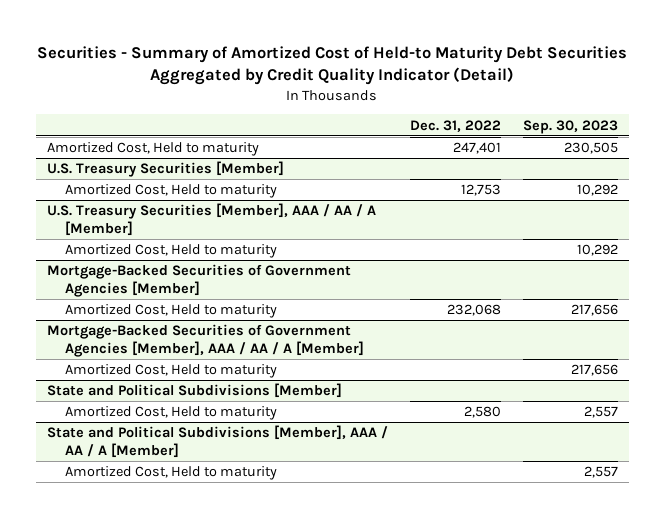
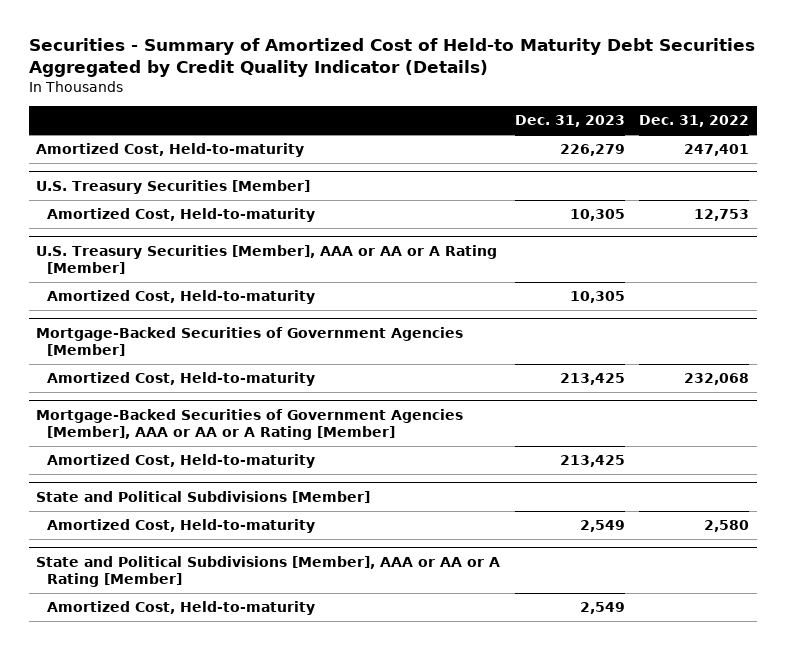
[37,46,628,86] Securities - Summary of Amortized Cost of Held-to Maturity Debt Securities Aggregated by Credit Quality Indicator (Detail) -> [28,37,755,77] Securities - Summary of Amortized Cost of Held-to Maturity Debt Securities Aggregated by Credit Quality Indicator (Details)
[522,119,618,134] Sep. 30, 2023 -> none
none -> [514,115,625,128] Dec. 31, 2023
[46,142,259,157] Amortized Cost, Held to maturity -> [36,143,305,158] Amortized Cost, Held-to-maturity
[65,184,278,199] Amortized Cost, Held to maturity -> [47,208,316,223] Amortized Cost, Held-to-maturity
[46,203,376,236] U.S. Treasury Securities [Member], AAA / AA / A [Member] -> [36,244,498,275] U.S. Treasury Securities [Member], AAA or AA or A Rating [Member]
[65,244,278,259] Amortized Cost, Held to maturity -> [47,290,316,305] Amortized Cost, Held-to-maturity
[65,304,278,319] Amortized Cost, Held to maturity -> [47,372,316,387] Amortized Cost, Held-to-maturity
[46,324,365,357] Mortgage-Backed Securities of Government Agencies [Member], AAA / AA / A [Member] -> [36,408,464,441] Mortgage-Backed Securities of Government Agencies [Member], AAA or AA or A Rating [Member]
[65,364,278,379] Amortized Cost, Held to maturity -> [47,454,316,469] Amortized Cost, Held-to-maturity
[65,406,278,421] Amortized Cost, Held to maturity -> [47,519,316,534] Amortized Cost, Held-to-maturity
[46,425,388,458] State and Political Subdivisions [Member], AAA / AA / A [Member] -> [36,555,501,588] State and Political Subdivisions [Member], AAA or AA or A Rating [Member]
[65,466,278,481] Amortized Cost, Held to maturity -> [47,601,316,616] Amortized Cost, Held-to-maturity

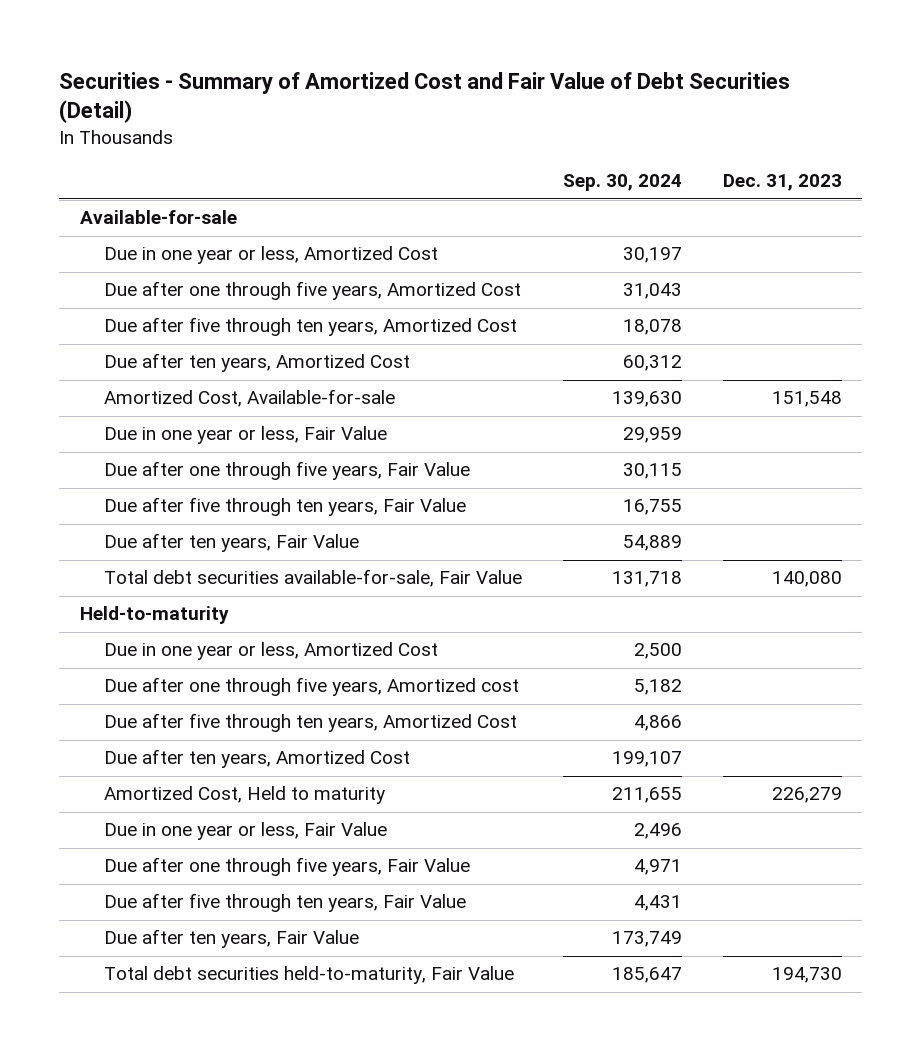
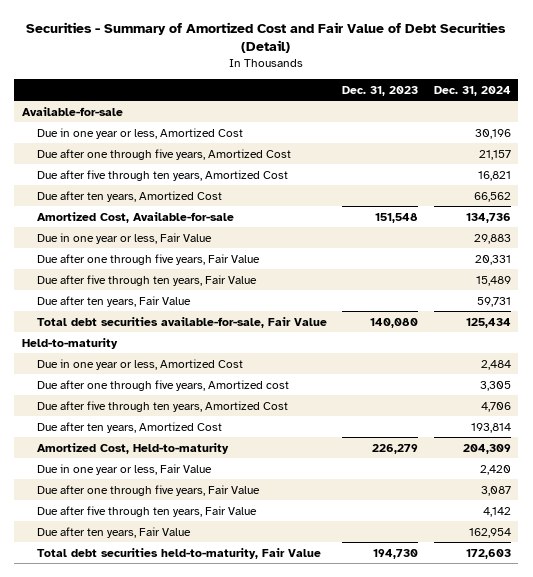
[562,174,682,192] Sep. 30, 2024 -> none
none -> [433,85,511,96] Dec. 31, 2024
[104,786,386,805] Amortized Cost, Held to maturity -> [36,442,229,454] Amortized Cost, Held-to-maturity

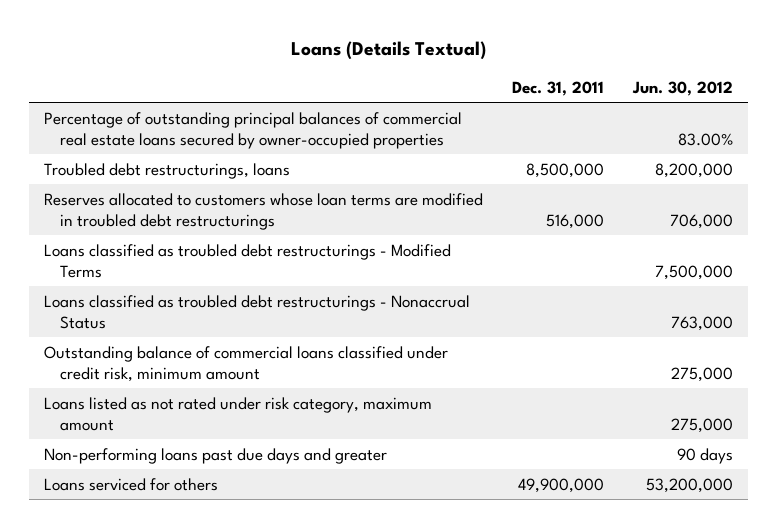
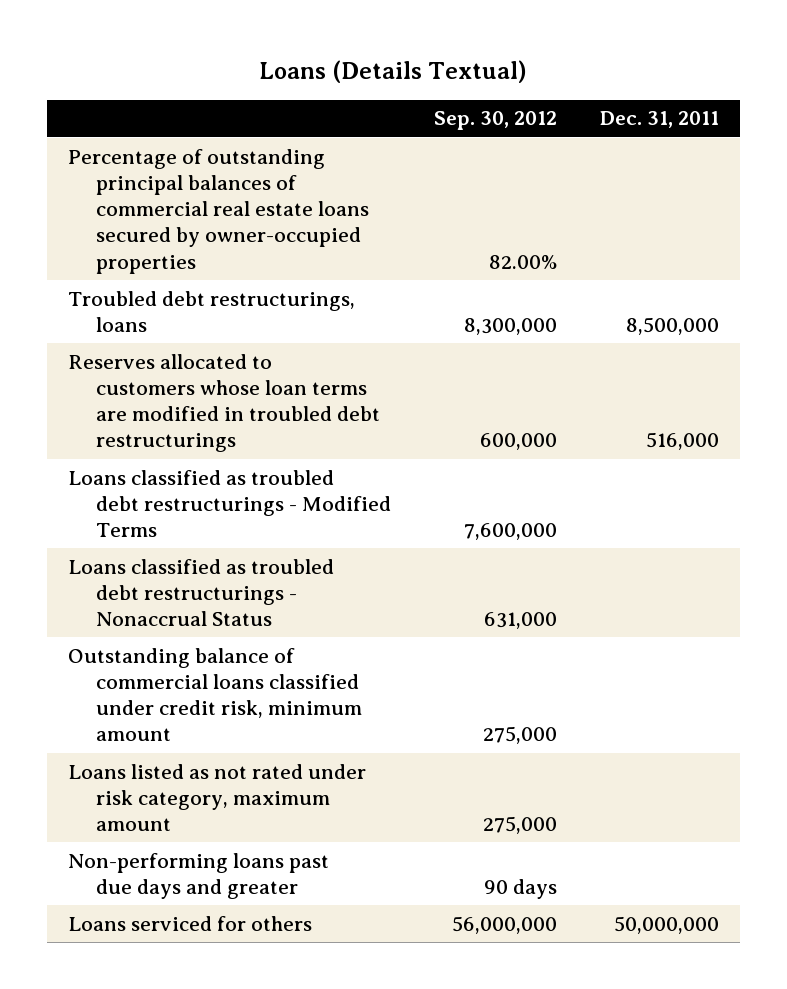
[632,80,734,96] Jun. 30, 2012 -> none
none -> [433,111,557,131] Sep. 30, 2012
[518,477,605,493] 49,900,000 -> [613,915,719,934] 50,000,000

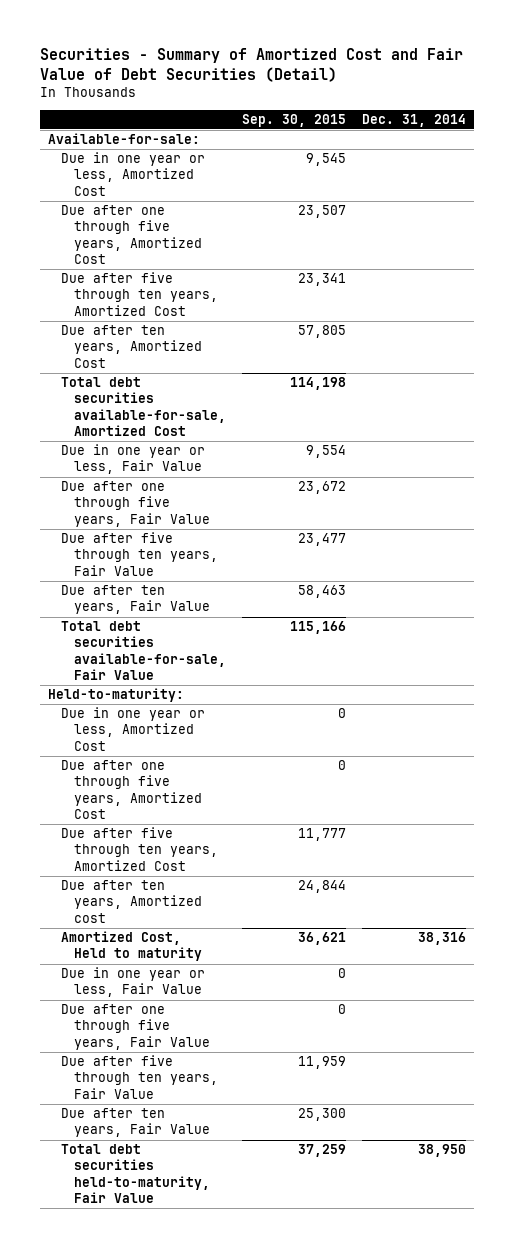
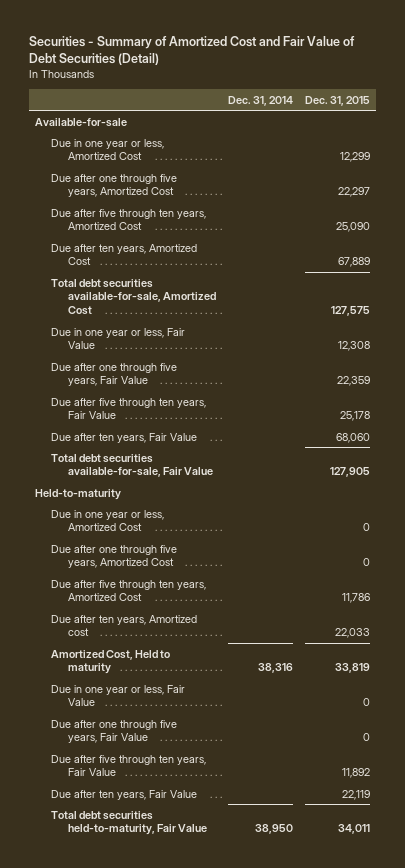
[241,113,346,127] Sep. 30, 2015 -> none
none -> [304,95,370,106] Dec. 31, 2015
[48,133,201,145] Available-for-sale: -> [35,117,128,127] Available-for-sale
[48,688,185,703] Held-to-maturity: -> [35,488,122,500] Held-to-maturity

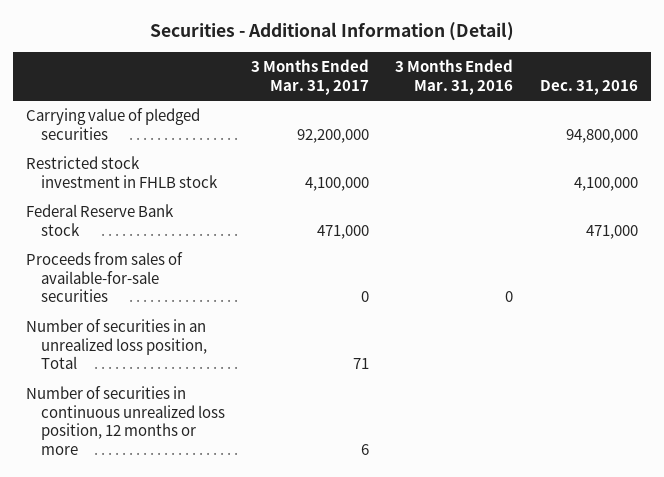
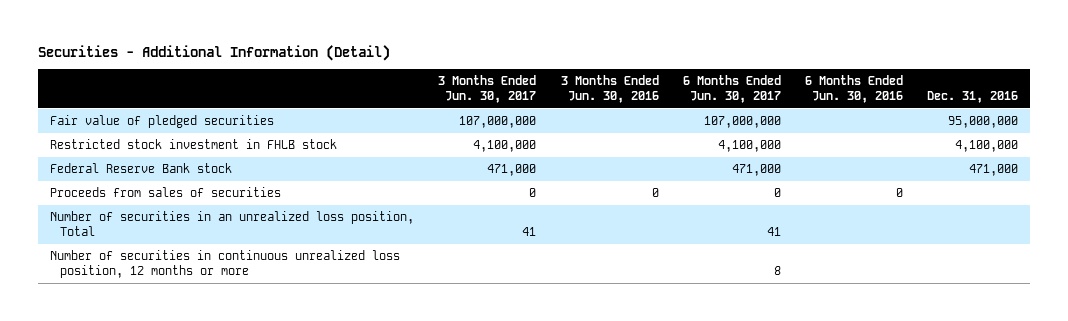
[251,59,370,95] 3 Months Ended Mar. 31, 2017 -> none
[395,59,514,95] 3 Months Ended Mar. 31, 2016 -> none
none -> [438,74,537,104] 3 Months Ended Jun. 30, 2017
none -> [560,74,659,104] 3 Months Ended Jun. 30, 2016
none -> [682,74,781,104] 6 Months Ended Jun. 30, 2017
none -> [804,74,903,104] 6 Months Ended Jun. 30, 2016
[26,108,201,140] Carrying value of pledged securities -> [50,114,275,128] Fair value of pledged securities
[565,128,638,143] 94,800,000 -> [948,115,1019,128] 95,000,000
[26,252,184,303] Proceeds from sales of available-for-sale securities -> [50,186,282,197] Proceeds from sales of securities

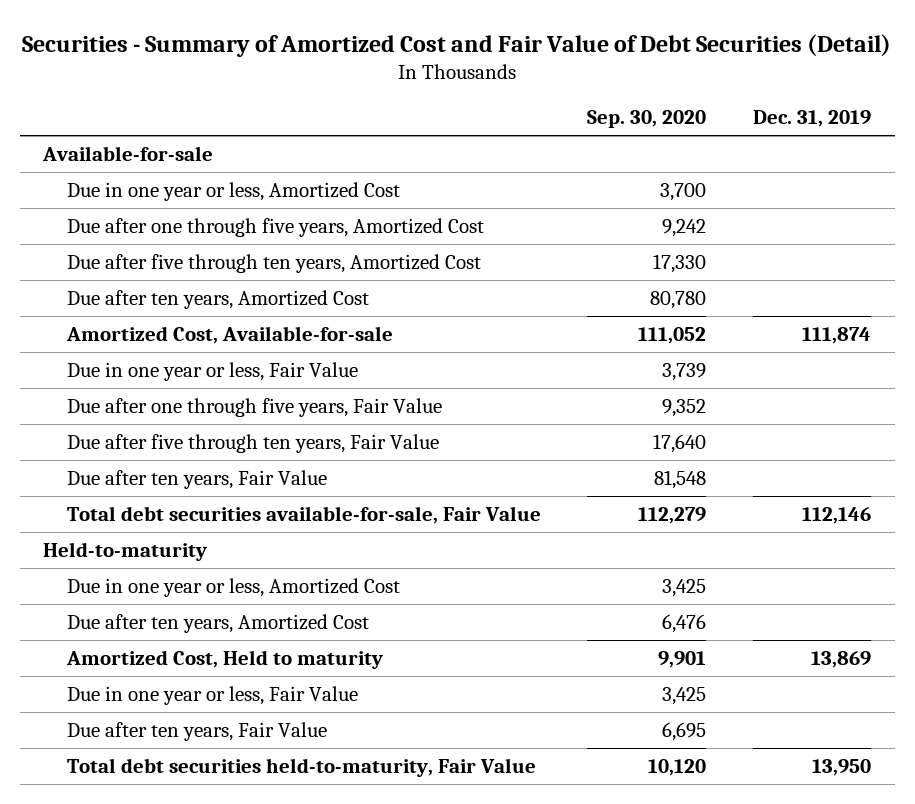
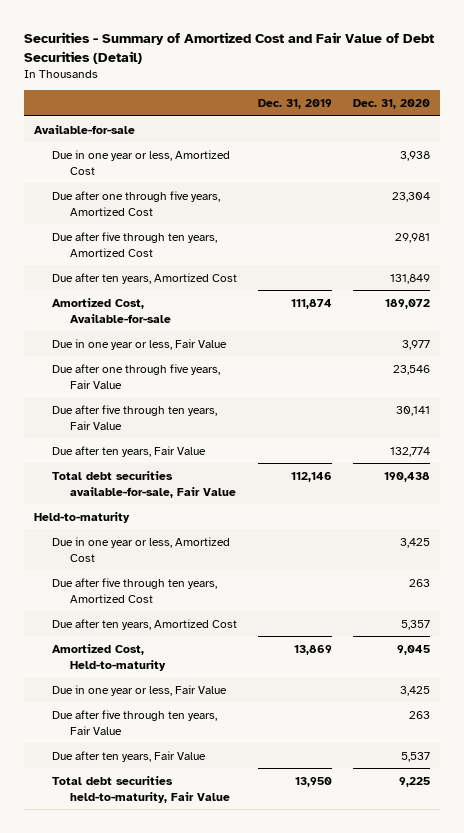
[587,110,707,129] Sep. 30, 2020 -> none
none -> [352,99,430,110] Dec. 31, 2020
none -> [52,577,218,603] Due after five through ten years, Amortized Cost
[65,649,383,669] Amortized Cost, Held to maturity -> [52,643,167,671] Amortized Cost, Held-to-maturity
none -> [52,709,218,735] Due after five through ten years, Fair Value

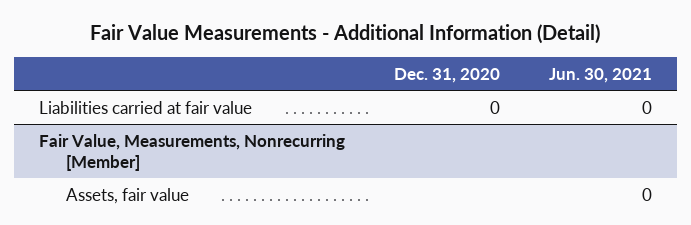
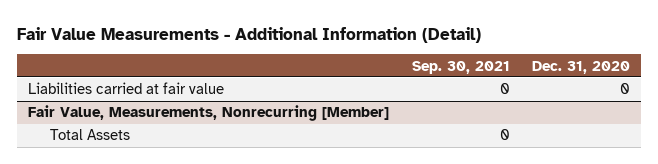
[549,67,653,83] Jun. 30, 2021 -> none
none -> [411,60,510,74] Sep. 30, 2021
[65,187,189,204] Assets, fair value -> [50,129,131,141] Total Assets

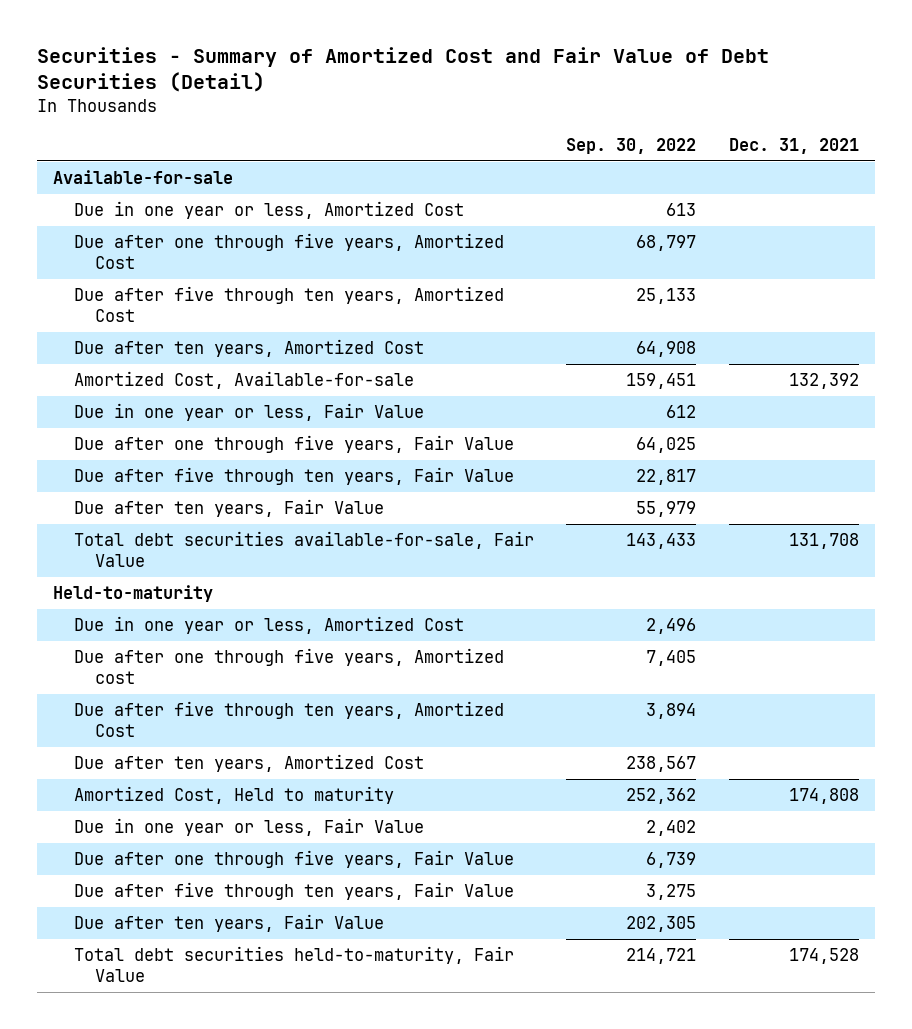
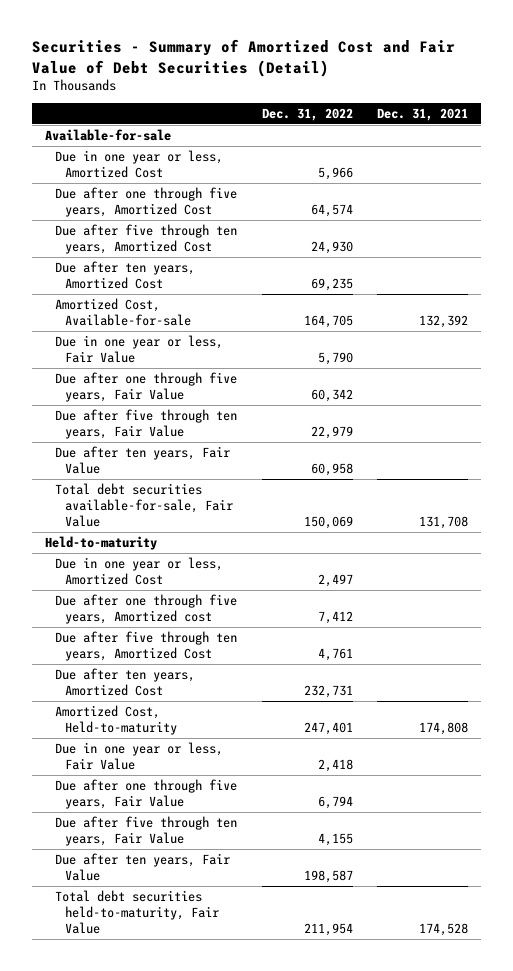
[566,137,697,154] Sep. 30, 2022 -> none
none -> [261,108,353,122] Dec. 31, 2022
[73,785,394,804] Amortized Cost, Held to maturity -> [54,704,177,735] Amortized Cost, Held-to-maturity

